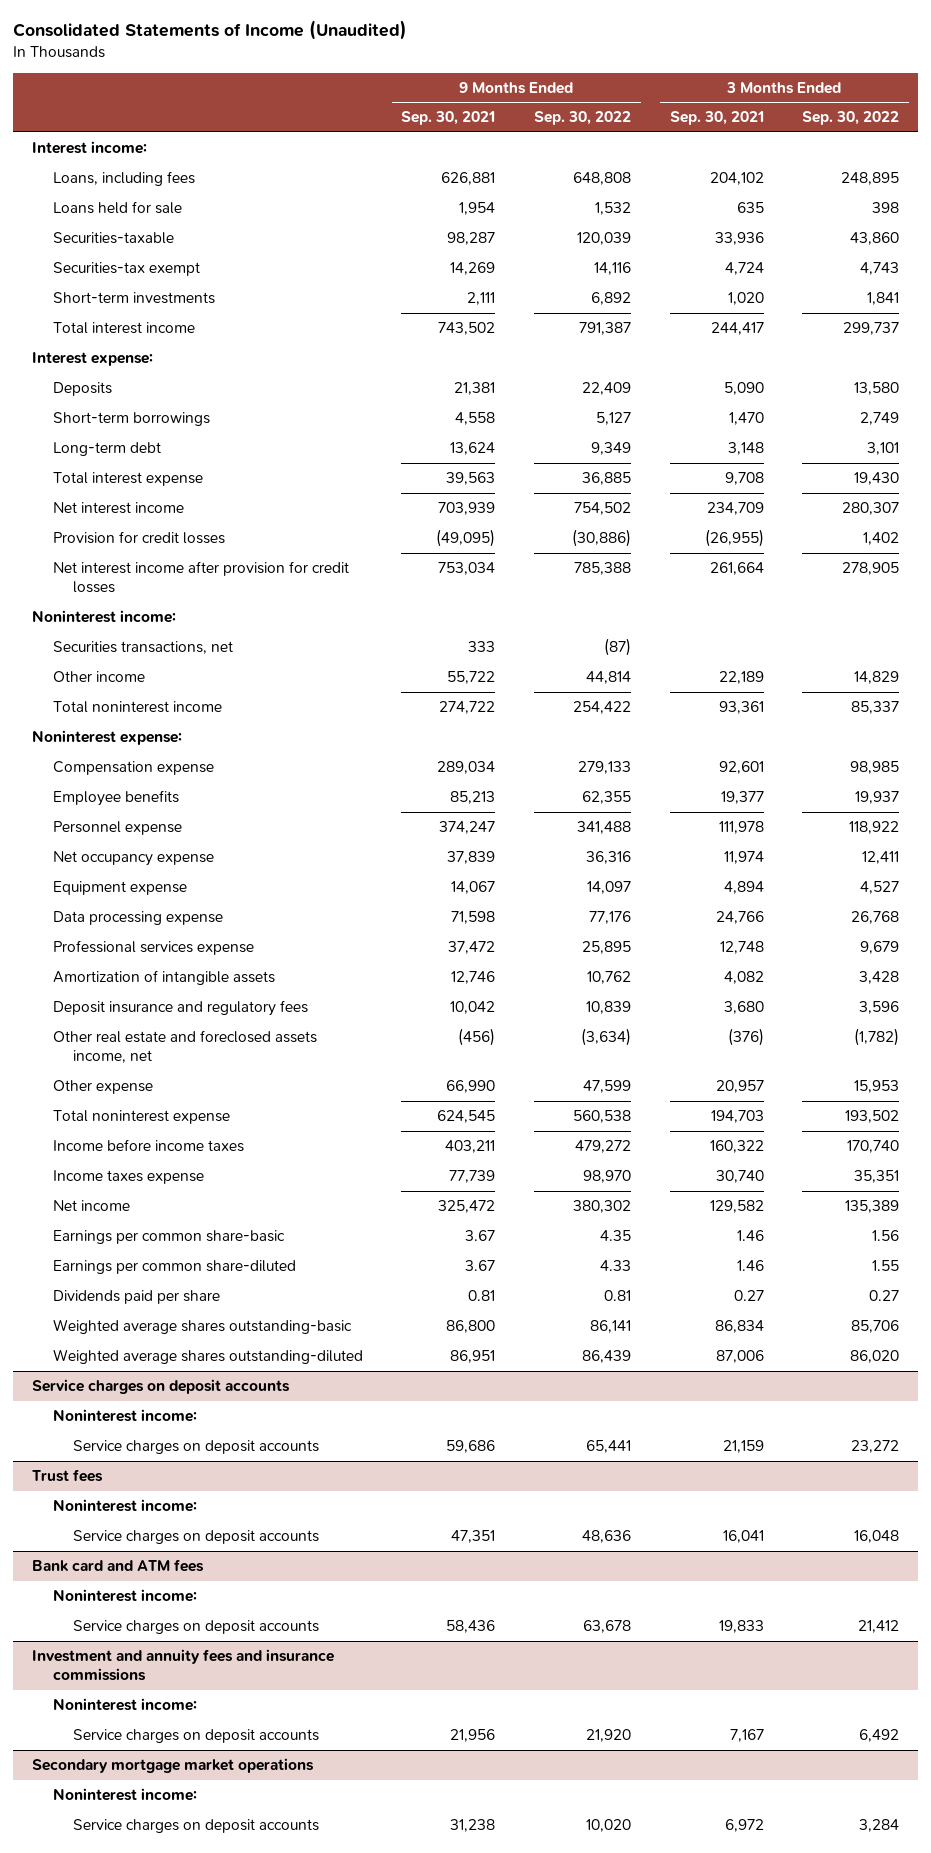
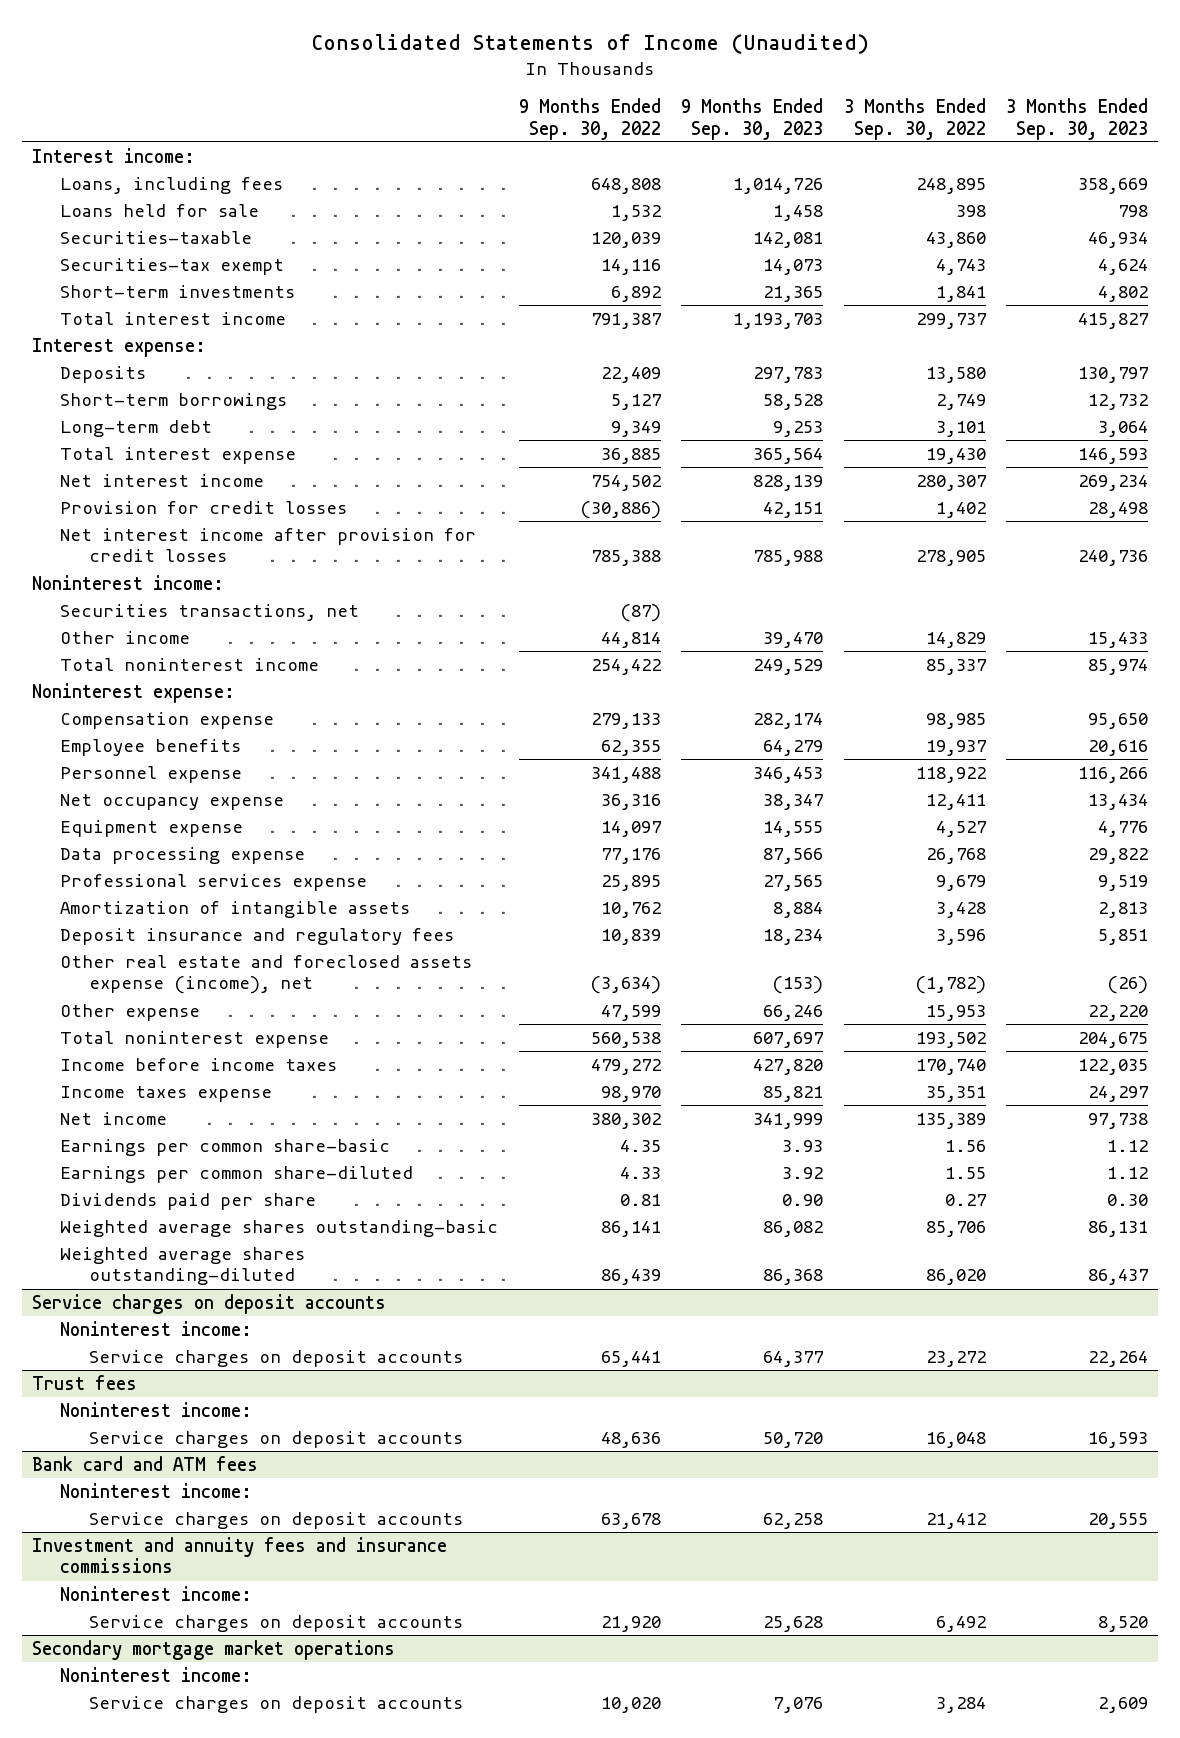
[401,111,496,126] Sep. 30, 2021 -> none
[669,111,764,126] Sep. 30, 2021 -> none
none -> [681,98,824,140] 9 Months Ended Sep. 30, 2023
none -> [1006,98,1149,140] 3 Months Ended Sep. 30, 2023
[52,1030,317,1064] Other real estate and foreclosed assets income, net -> [60,954,473,995] Other real estate and foreclosed assets expense (income), net

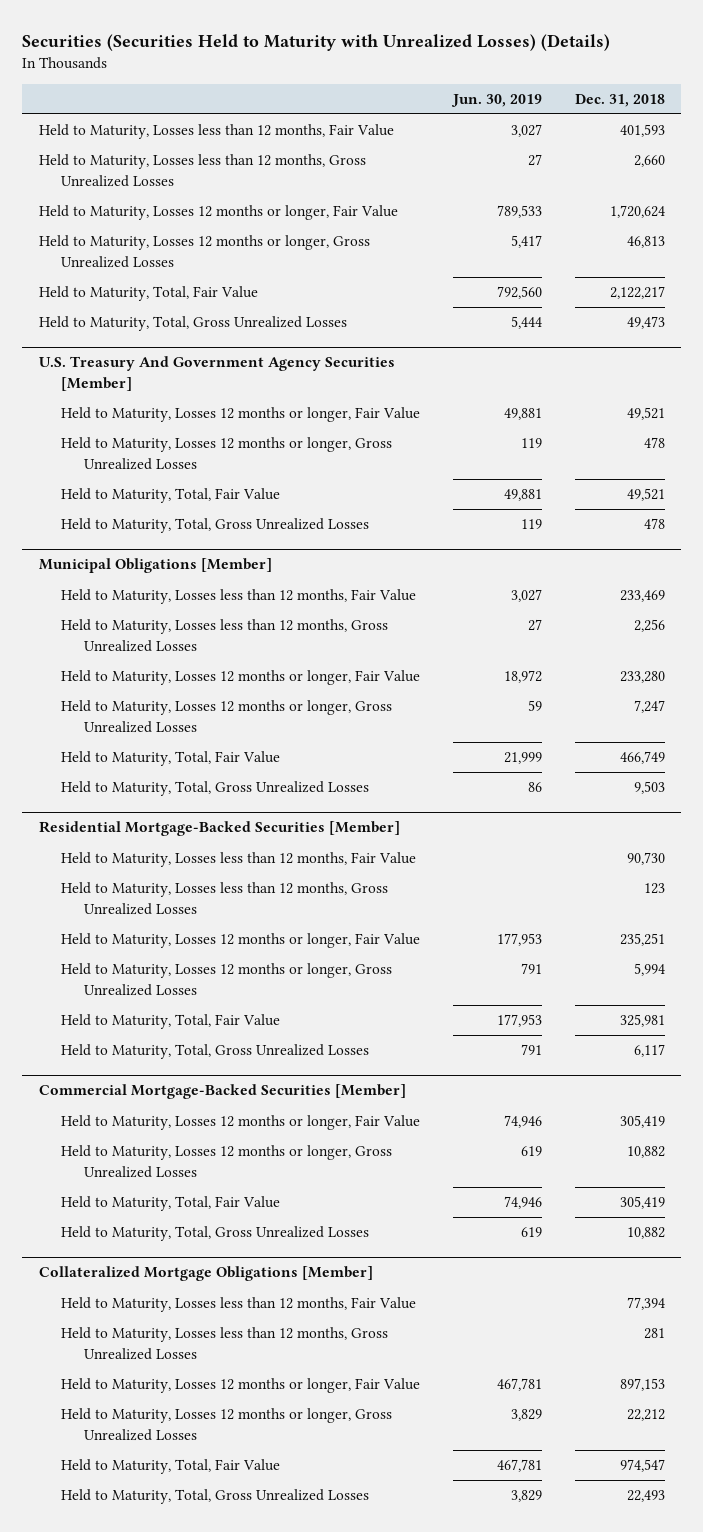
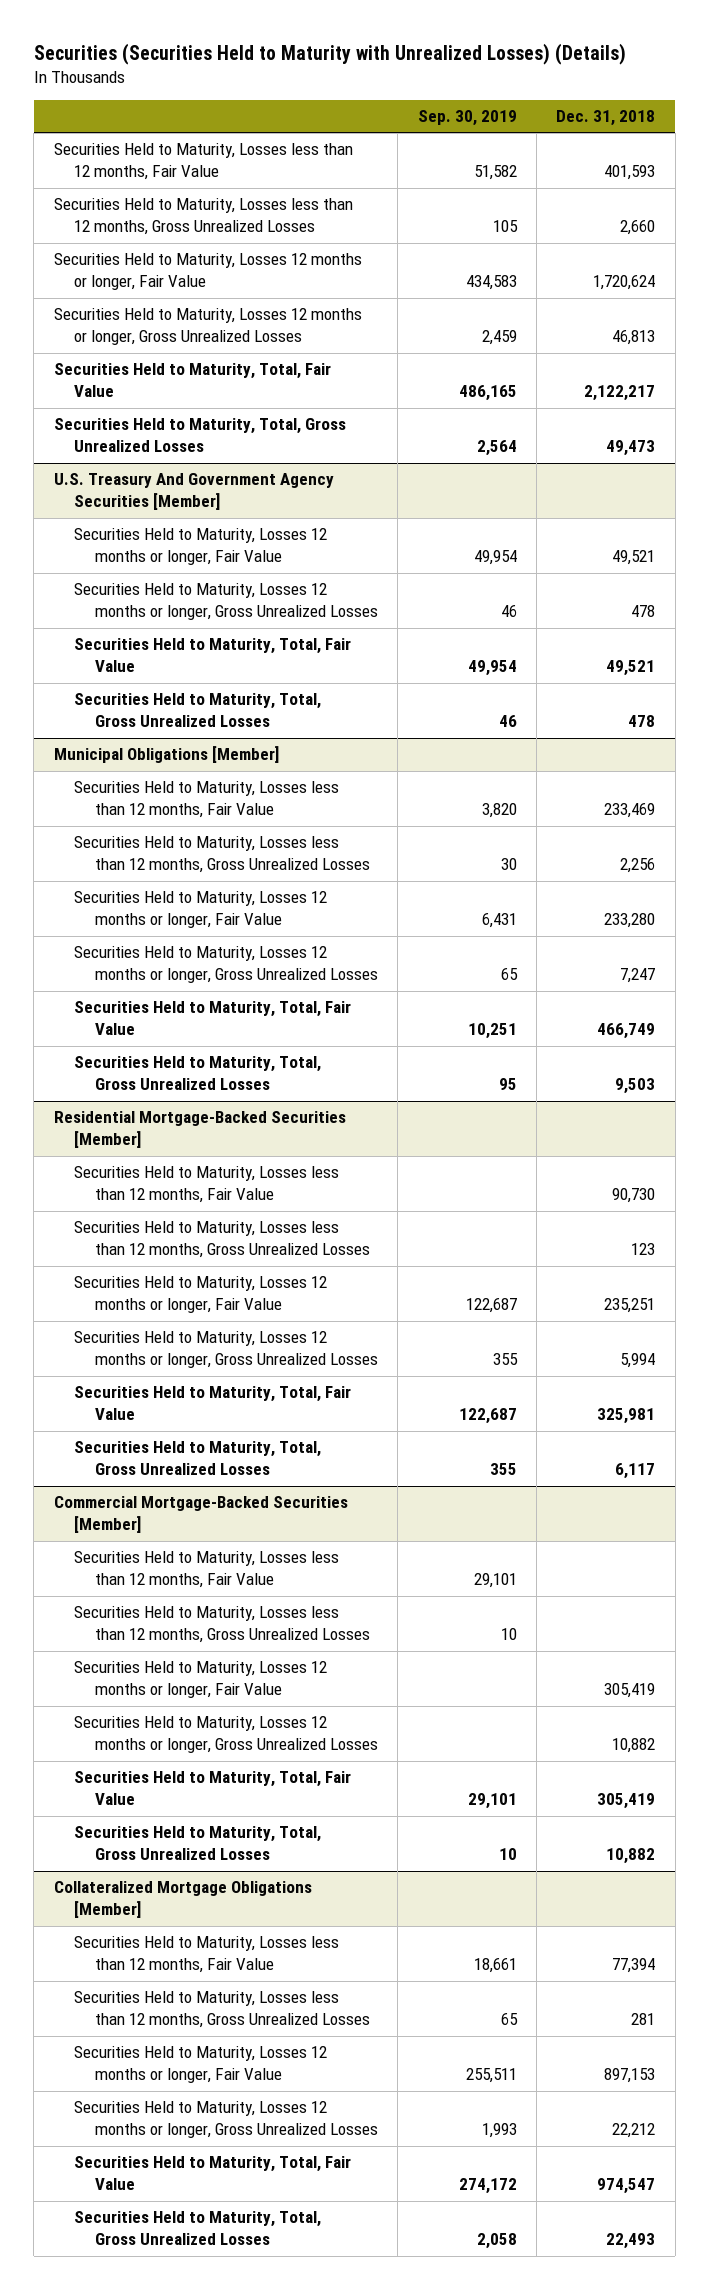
[450,93,542,107] Jun. 30, 2019 -> none
none -> [417,110,517,127] Sep. 30, 2019
[38,124,394,140] Held to Maturity, Losses less than 12 months, Fair Value -> [53,143,353,181] Securities Held to Maturity, Losses less than 12 months, Fair Value
[38,154,366,187] Held to Maturity, Losses less than 12 months, Gross Unrealized Losses -> [53,198,353,236] Securities Held to Maturity, Losses less than 12 months, Gross Unrealized Losses
[38,205,398,221] Held to Maturity, Losses 12 months or longer, Fair Value -> [53,253,362,291] Securities Held to Maturity, Losses 12 months or longer, Fair Value
[38,235,370,268] Held to Maturity, Losses 12 months or longer, Gross Unrealized Losses -> [53,308,362,346] Securities Held to Maturity, Losses 12 months or longer, Gross Unrealized Losses
[38,286,258,302] Held to Maturity, Total, Fair Value -> [53,363,331,398] Securities Held to Maturity, Total, Fair Value
[38,316,347,332] Held to Maturity, Total, Gross Unrealized Losses -> [53,418,346,453] Securities Held to Maturity, Total, Gross Unrealized Losses
[61,407,421,423] Held to Maturity, Losses 12 months or longer, Fair Value -> [74,528,328,566] Securities Held to Maturity, Losses 12 months or longer, Fair Value
[61,437,393,470] Held to Maturity, Losses 12 months or longer, Gross Unrealized Losses -> [74,583,378,621] Securities Held to Maturity, Losses 12 months or longer, Gross Unrealized Losses
[61,488,281,504] Held to Maturity, Total, Fair Value -> [74,638,352,673] Securities Held to Maturity, Total, Fair Value
[61,518,370,534] Held to Maturity, Total, Gross Unrealized Losses -> [74,693,322,728] Securities Held to Maturity, Total, Gross Unrealized Losses
[61,589,417,605] Held to Maturity, Losses less than 12 months, Fair Value -> [74,781,340,819] Securities Held to Maturity, Losses less than 12 months, Fair Value
[61,619,389,652] Held to Maturity, Losses less than 12 months, Gross Unrealized Losses -> [74,836,370,874] Securities Held to Maturity, Losses less than 12 months, Gross Unrealized Losses
[61,670,421,686] Held to Maturity, Losses 12 months or longer, Fair Value -> [74,891,328,929] Securities Held to Maturity, Losses 12 months or longer, Fair Value
[61,700,393,733] Held to Maturity, Losses 12 months or longer, Gross Unrealized Losses -> [74,946,378,984] Securities Held to Maturity, Losses 12 months or longer, Gross Unrealized Losses
[61,751,281,767] Held to Maturity, Total, Fair Value -> [74,1001,352,1036] Securities Held to Maturity, Total, Fair Value
[61,781,370,797] Held to Maturity, Total, Gross Unrealized Losses -> [74,1056,322,1091] Securities Held to Maturity, Total, Gross Unrealized Losses
[61,852,417,868] Held to Maturity, Losses less than 12 months, Fair Value -> [74,1166,340,1204] Securities Held to Maturity, Losses less than 12 months, Fair Value
[61,882,389,915] Held to Maturity, Losses less than 12 months, Gross Unrealized Losses -> [74,1221,370,1259] Securities Held to Maturity, Losses less than 12 months, Gross Unrealized Losses
[61,933,421,949] Held to Maturity, Losses 12 months or longer, Fair Value -> [74,1276,328,1314] Securities Held to Maturity, Losses 12 months or longer, Fair Value
[61,963,393,996] Held to Maturity, Losses 12 months or longer, Gross Unrealized Losses -> [74,1331,378,1369] Securities Held to Maturity, Losses 12 months or longer, Gross Unrealized Losses
[61,1014,281,1030] Held to Maturity, Total, Fair Value -> [74,1386,352,1421] Securities Held to Maturity, Total, Fair Value
[61,1044,370,1060] Held to Maturity, Total, Gross Unrealized Losses -> [74,1441,322,1476] Securities Held to Maturity, Total, Gross Unrealized Losses
none -> [74,1551,340,1589] Securities Held to Maturity, Losses less than 12 months, Fair Value
none -> [74,1606,370,1644] Securities Held to Maturity, Losses less than 12 months, Gross Unrealized Losses
[61,1115,421,1131] Held to Maturity, Losses 12 months or longer, Fair Value -> [74,1661,328,1699] Securities Held to Maturity, Losses 12 months or longer, Fair Value
[61,1145,393,1178] Held to Maturity, Losses 12 months or longer, Gross Unrealized Losses -> [74,1716,378,1754] Securities Held to Maturity, Losses 12 months or longer, Gross Unrealized Losses
[61,1196,281,1212] Held to Maturity, Total, Fair Value -> [74,1771,352,1806] Securities Held to Maturity, Total, Fair Value
[61,1226,370,1242] Held to Maturity, Total, Gross Unrealized Losses -> [74,1826,322,1861] Securities Held to Maturity, Total, Gross Unrealized Losses
[61,1297,417,1313] Held to Maturity, Losses less than 12 months, Fair Value -> [74,1936,340,1974] Securities Held to Maturity, Losses less than 12 months, Fair Value
[61,1327,389,1360] Held to Maturity, Losses less than 12 months, Gross Unrealized Losses -> [74,1991,370,2029] Securities Held to Maturity, Losses less than 12 months, Gross Unrealized Losses
[61,1378,421,1394] Held to Maturity, Losses 12 months or longer, Fair Value -> [74,2046,328,2084] Securities Held to Maturity, Losses 12 months or longer, Fair Value
[61,1408,393,1441] Held to Maturity, Losses 12 months or longer, Gross Unrealized Losses -> [74,2101,378,2139] Securities Held to Maturity, Losses 12 months or longer, Gross Unrealized Losses
[61,1459,281,1475] Held to Maturity, Total, Fair Value -> [74,2156,352,2191] Securities Held to Maturity, Total, Fair Value
[61,1489,370,1505] Held to Maturity, Total, Gross Unrealized Losses -> [74,2211,322,2246] Securities Held to Maturity, Total, Gross Unrealized Losses

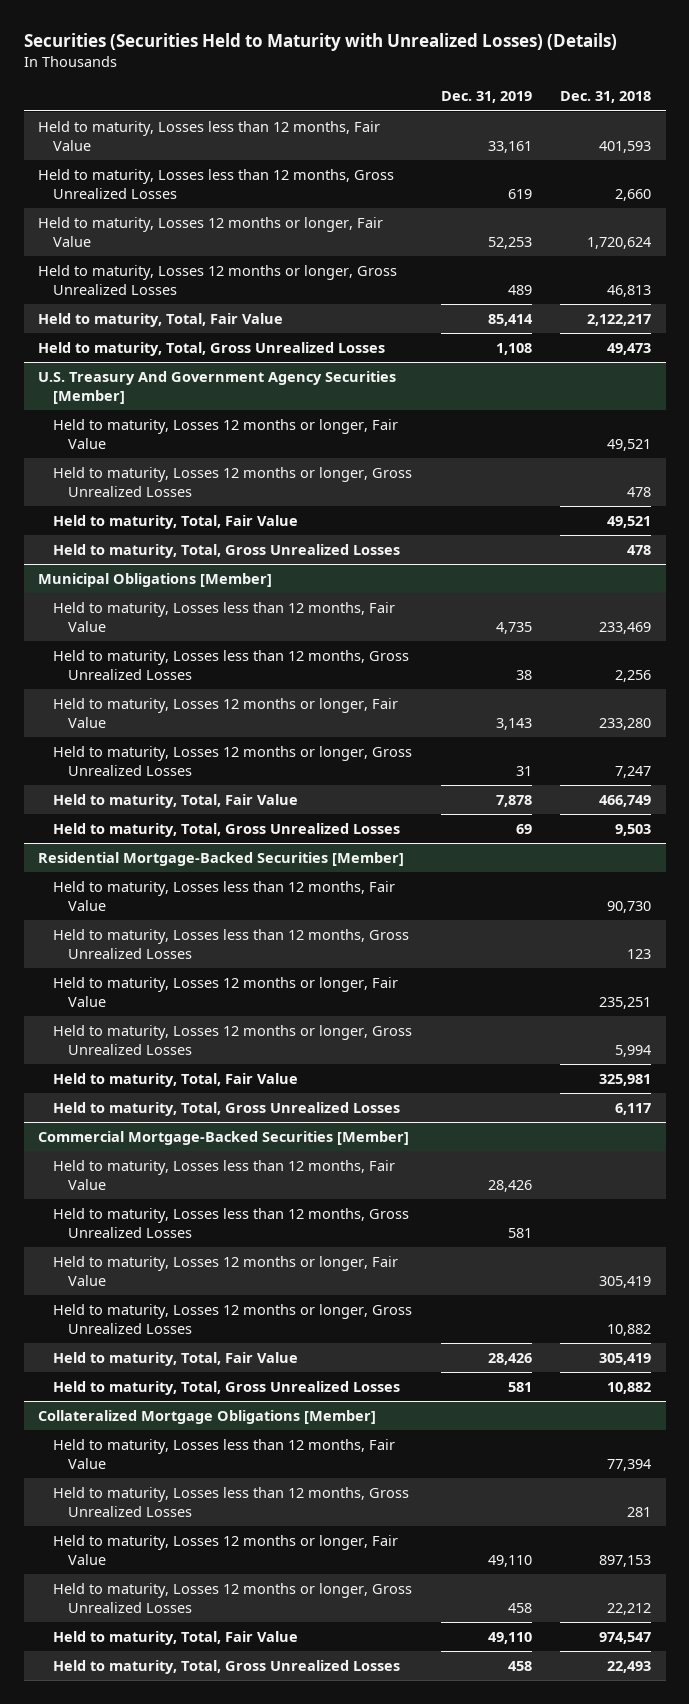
[417,110,517,127] Sep. 30, 2019 -> none
none -> [440,91,532,104] Dec. 31, 2019
[53,143,353,181] Securities Held to Maturity, Losses less than 12 months, Fair Value -> [38,120,381,151] Held to maturity, Losses less than 12 months, Fair Value
[53,198,353,236] Securities Held to Maturity, Losses less than 12 months, Gross Unrealized Losses -> [38,168,395,199] Held to maturity, Losses less than 12 months, Gross Unrealized Losses
[53,253,362,291] Securities Held to Maturity, Losses 12 months or longer, Fair Value -> [38,216,384,247] Held to maturity, Losses 12 months or longer, Fair Value
[53,308,362,346] Securities Held to Maturity, Losses 12 months or longer, Gross Unrealized Losses -> [38,264,398,295] Held to maturity, Losses 12 months or longer, Gross Unrealized Losses
[53,363,331,398] Securities Held to Maturity, Total, Fair Value -> [38,312,284,327] Held to maturity, Total, Fair Value
[53,418,346,453] Securities Held to Maturity, Total, Gross Unrealized Losses -> [38,341,386,356] Held to maturity, Total, Gross Unrealized Losses
[74,528,328,566] Securities Held to Maturity, Losses 12 months or longer, Fair Value -> [53,418,399,449] Held to maturity, Losses 12 months or longer, Fair Value
[74,583,378,621] Securities Held to Maturity, Losses 12 months or longer, Gross Unrealized Losses -> [53,466,413,497] Held to maturity, Losses 12 months or longer, Gross Unrealized Losses
[74,638,352,673] Securities Held to Maturity, Total, Fair Value -> [53,514,299,529] Held to maturity, Total, Fair Value
[74,693,322,728] Securities Held to Maturity, Total, Gross Unrealized Losses -> [53,543,401,558] Held to maturity, Total, Gross Unrealized Losses
[74,781,340,819] Securities Held to Maturity, Losses less than 12 months, Fair Value -> [53,601,396,632] Held to maturity, Losses less than 12 months, Fair Value
[74,836,370,874] Securities Held to Maturity, Losses less than 12 months, Gross Unrealized Losses -> [53,649,410,680] Held to maturity, Losses less than 12 months, Gross Unrealized Losses
[74,891,328,929] Securities Held to Maturity, Losses 12 months or longer, Fair Value -> [53,697,399,728] Held to maturity, Losses 12 months or longer, Fair Value
[74,946,378,984] Securities Held to Maturity, Losses 12 months or longer, Gross Unrealized Losses -> [53,745,413,776] Held to maturity, Losses 12 months or longer, Gross Unrealized Losses
[74,1001,352,1036] Securities Held to Maturity, Total, Fair Value -> [53,793,299,808] Held to maturity, Total, Fair Value
[74,1056,322,1091] Securities Held to Maturity, Total, Gross Unrealized Losses -> [53,822,401,837] Held to maturity, Total, Gross Unrealized Losses
[74,1166,340,1204] Securities Held to Maturity, Losses less than 12 months, Fair Value -> [53,880,396,911] Held to maturity, Losses less than 12 months, Fair Value
[74,1221,370,1259] Securities Held to Maturity, Losses less than 12 months, Gross Unrealized Losses -> [53,928,410,959] Held to maturity, Losses less than 12 months, Gross Unrealized Losses
[74,1276,328,1314] Securities Held to Maturity, Losses 12 months or longer, Fair Value -> [53,976,399,1007] Held to maturity, Losses 12 months or longer, Fair Value
[74,1331,378,1369] Securities Held to Maturity, Losses 12 months or longer, Gross Unrealized Losses -> [53,1024,413,1055] Held to maturity, Losses 12 months or longer, Gross Unrealized Losses
[74,1386,352,1421] Securities Held to Maturity, Total, Fair Value -> [53,1072,299,1087] Held to maturity, Total, Fair Value
[74,1441,322,1476] Securities Held to Maturity, Total, Gross Unrealized Losses -> [53,1101,401,1116] Held to maturity, Total, Gross Unrealized Losses
[74,1551,340,1589] Securities Held to Maturity, Losses less than 12 months, Fair Value -> [53,1159,396,1190] Held to maturity, Losses less than 12 months, Fair Value
[74,1606,370,1644] Securities Held to Maturity, Losses less than 12 months, Gross Unrealized Losses -> [53,1207,410,1238] Held to maturity, Losses less than 12 months, Gross Unrealized Losses
[74,1661,328,1699] Securities Held to Maturity, Losses 12 months or longer, Fair Value -> [53,1255,399,1286] Held to maturity, Losses 12 months or longer, Fair Value
[74,1716,378,1754] Securities Held to Maturity, Losses 12 months or longer, Gross Unrealized Losses -> [53,1303,413,1334] Held to maturity, Losses 12 months or longer, Gross Unrealized Losses
[74,1771,352,1806] Securities Held to Maturity, Total, Fair Value -> [53,1351,299,1366] Held to maturity, Total, Fair Value
[74,1826,322,1861] Securities Held to Maturity, Total, Gross Unrealized Losses -> [53,1380,401,1395] Held to maturity, Total, Gross Unrealized Losses
[74,1936,340,1974] Securities Held to Maturity, Losses less than 12 months, Fair Value -> [53,1438,396,1469] Held to maturity, Losses less than 12 months, Fair Value
[74,1991,370,2029] Securities Held to Maturity, Losses less than 12 months, Gross Unrealized Losses -> [53,1486,410,1517] Held to maturity, Losses less than 12 months, Gross Unrealized Losses
[74,2046,328,2084] Securities Held to Maturity, Losses 12 months or longer, Fair Value -> [53,1534,399,1565] Held to maturity, Losses 12 months or longer, Fair Value
[74,2101,378,2139] Securities Held to Maturity, Losses 12 months or longer, Gross Unrealized Losses -> [53,1582,413,1613] Held to maturity, Losses 12 months or longer, Gross Unrealized Losses
[74,2156,352,2191] Securities Held to Maturity, Total, Fair Value -> [53,1630,299,1645] Held to maturity, Total, Fair Value
[74,2211,322,2246] Securities Held to Maturity, Total, Gross Unrealized Losses -> [53,1659,401,1674] Held to maturity, Total, Gross Unrealized Losses

